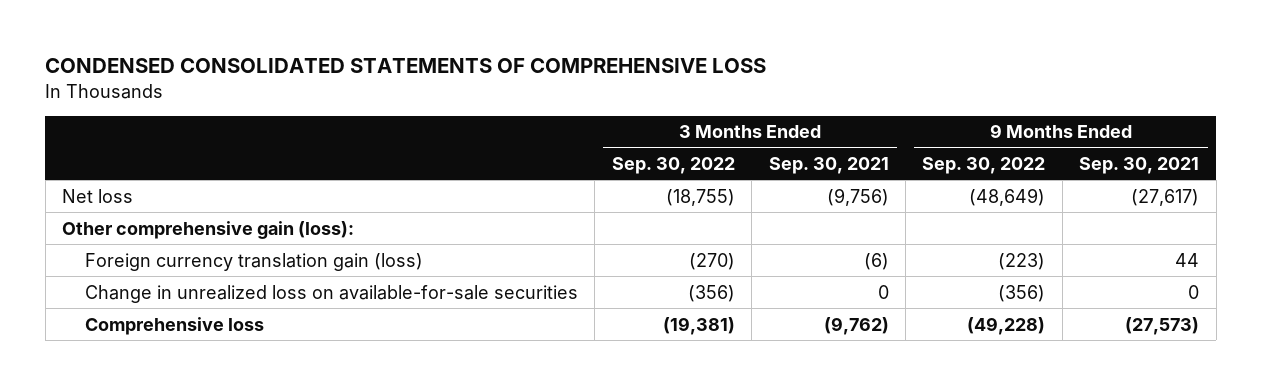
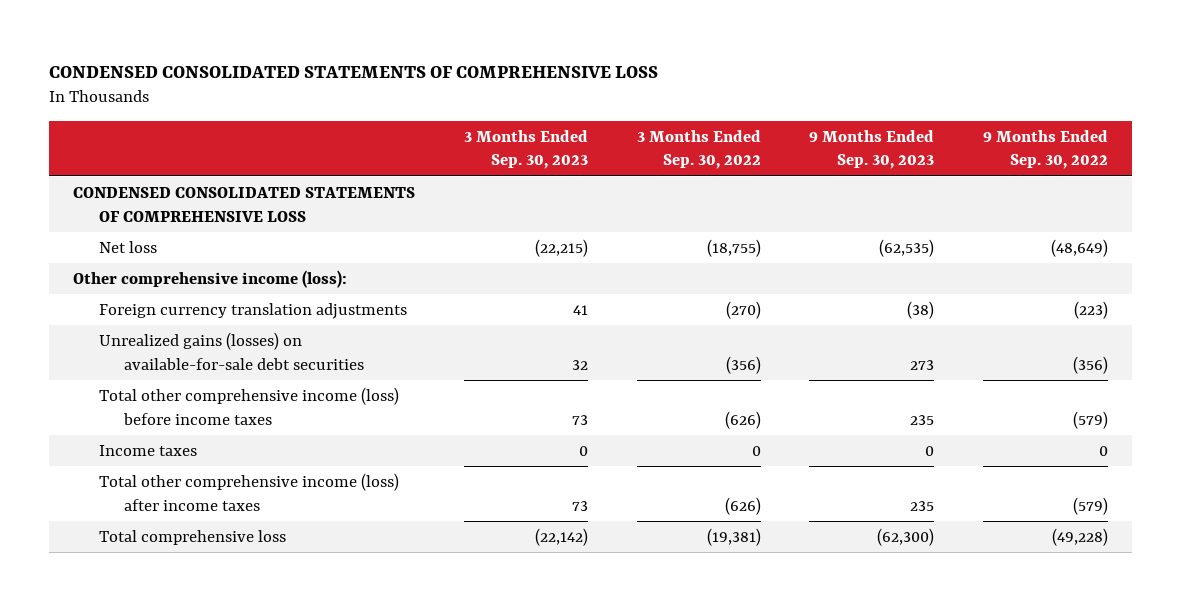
[768,156,889,174] Sep. 30, 2021 -> none
[1079,156,1200,174] Sep. 30, 2021 -> none
none -> [463,129,588,170] 3 Months Ended Sep. 30, 2023
none -> [809,129,935,170] 9 Months Ended Sep. 30, 2023
none -> [73,186,416,222] CONDENSED CONSOLIDATED STATEMENTS OF COMPREHENSIVE LOSS
[62,220,355,239] Other comprehensive gain (loss): -> [73,269,348,288] Other comprehensive income (loss):
[84,252,423,271] Foreign currency translation gain (loss) -> [98,302,407,319] Foreign currency translation adjustments
[84,284,578,303] Change in unrealized loss on available-for-sale securities -> [98,331,365,370] Unrealized gains (losses) on available-for-sale debt securities
none -> [98,386,399,425] Total other comprehensive income (loss) before income taxes
none -> [98,444,197,456] Income taxes
none -> [98,472,399,511] Total other comprehensive income (loss) after income taxes
[84,316,264,335] Comprehensive loss -> [98,529,286,545] Total comprehensive loss

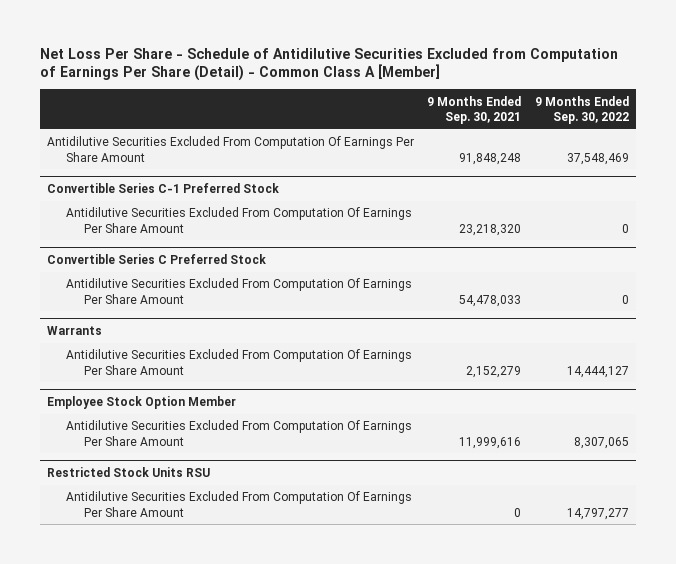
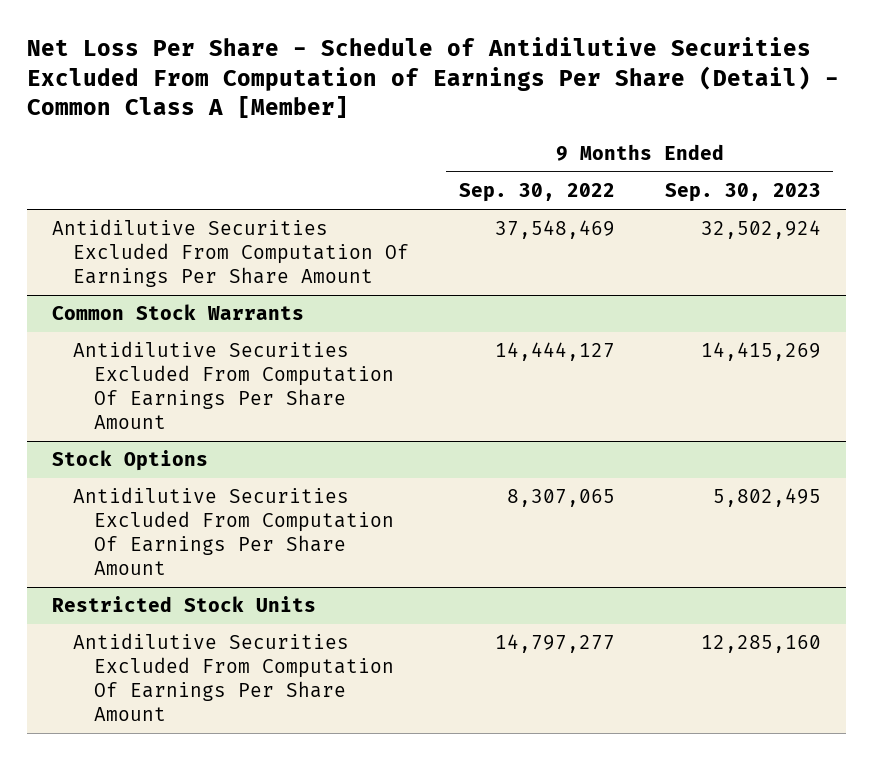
[39,47,618,82] Net Loss Per Share - Schedule of Antidilutive Securities Excluded from Computation of Earnings Per Share (Detail) - Common Class A [Member] -> [26,37,839,119] Net Loss Per Share - Schedule of Antidilutive Securities Excluded From Computation of Earnings Per Share (Detail) - Common Class A [Member]
[427,95,522,125] 9 Months Ended Sep. 30, 2021 -> none
none -> [664,183,821,203] Sep. 30, 2023
[65,207,412,233] Antidilutive Securities Excluded From Computation Of Earnings Per Share Amount -> none
[46,253,266,264] Convertible Series C Preferred Stock -> none
[65,278,412,304] Antidilutive Securities Excluded From Computation Of Earnings Per Share Amount -> none
[46,325,102,335] Warrants -> none
[46,182,279,193] Convertible Series C-1 Preferred Stock -> [51,304,304,321] Common Stock Warrants
[46,395,236,409] Employee Stock Option Member -> [51,450,208,472] Stock Options
[46,466,210,477] Restricted Stock Units RSU -> [51,596,316,613] Restricted Stock Units

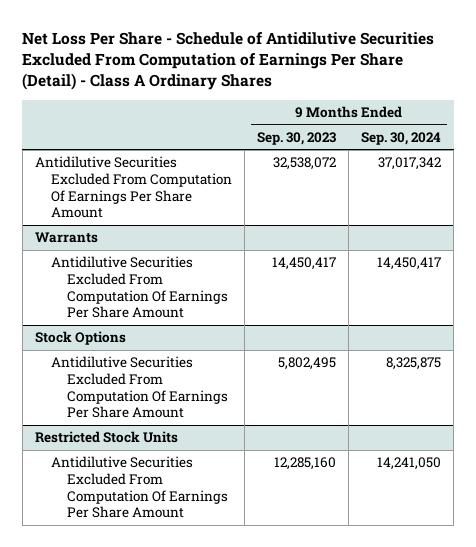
[26,37,839,119] Net Loss Per Share - Schedule of Antidilutive Securities Excluded From Computation of Earnings Per Share (Detail) - Common Class A [Member] -> [22,31,435,91] Net Loss Per Share - Schedule of Antidilutive Securities Excluded From Computation of Earnings Per Share (Detail) - Class A Ordinary Shares
[458,183,615,203] Sep. 30, 2022 -> none
none -> [361,131,442,145] Sep. 30, 2024
[700,220,821,240] 32,502,924 -> [272,157,336,171] 32,538,072
[51,304,304,321] Common Stock Warrants -> [35,232,99,244] Warrants
[700,342,821,362] 14,415,269 -> [271,257,336,271] 14,450,417

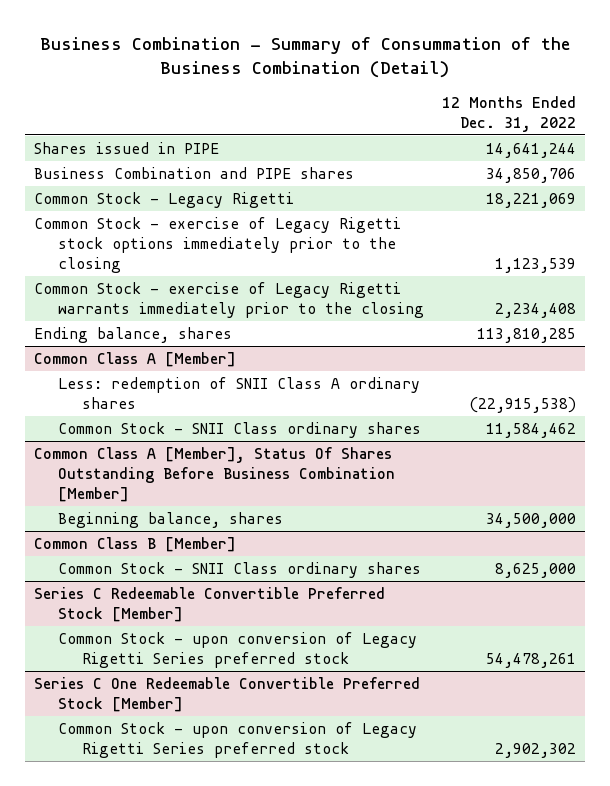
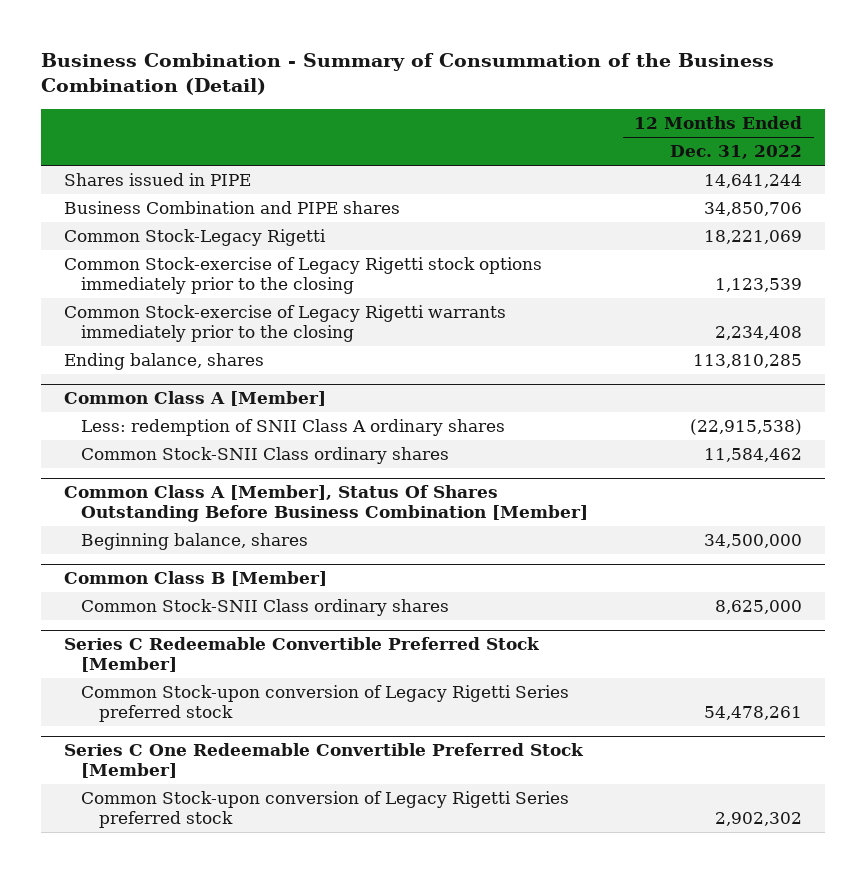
[34,191,295,208] Common Stock - Legacy Rigetti -> [64,229,327,247] Common Stock-Legacy Rigetti
[34,216,402,274] Common Stock - exercise of Legacy Rigetti stock options immediately prior to the closing -> [64,257,543,295] Common Stock-exercise of Legacy Rigetti stock options immediately prior to the closing
[34,281,425,319] Common Stock - exercise of Legacy Rigetti warrants immediately prior to the closing -> [64,305,507,343] Common Stock-exercise of Legacy Rigetti warrants immediately prior to the closing
[58,421,422,438] Common Stock - SNII Class ordinary shares -> [81,447,450,465] Common Stock-SNII Class ordinary shares
[58,561,422,578] Common Stock - SNII Class ordinary shares -> [81,599,450,617] Common Stock-SNII Class ordinary shares
[58,631,418,669] Common Stock - upon conversion of Legacy Rigetti Series preferred stock -> [81,685,570,723] Common Stock-upon conversion of Legacy Rigetti Series preferred stock
[58,721,418,759] Common Stock - upon conversion of Legacy Rigetti Series preferred stock -> [81,791,570,829] Common Stock-upon conversion of Legacy Rigetti Series preferred stock

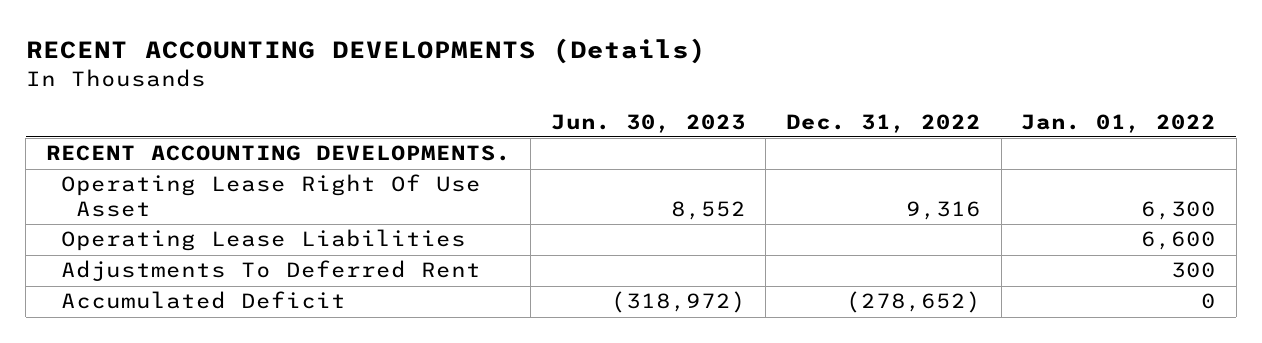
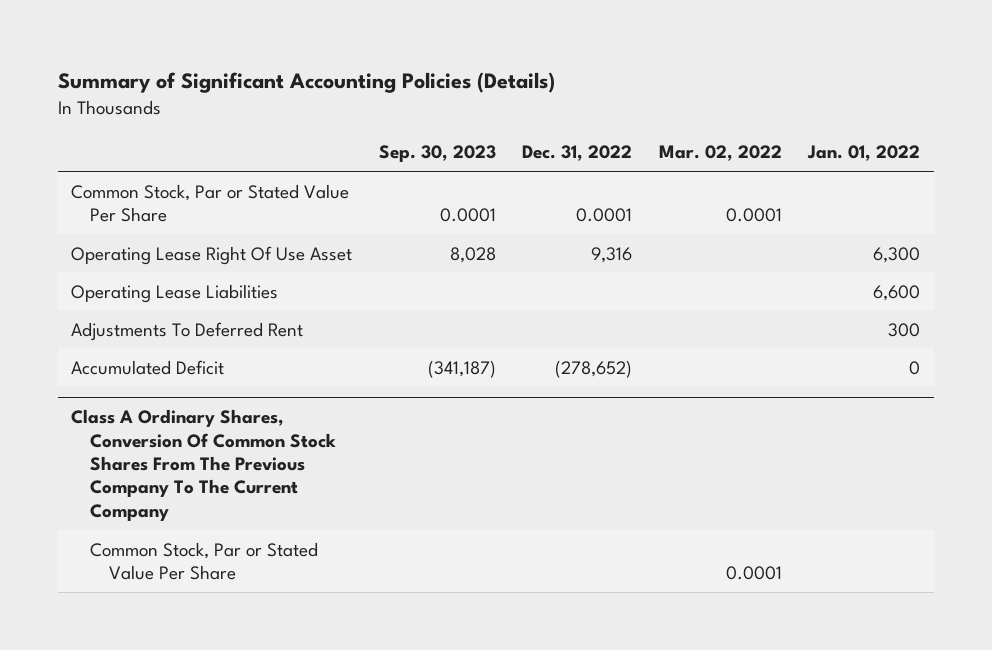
[25,37,706,64] RECENT ACCOUNTING DEVELOPMENTS (Details) -> [57,71,555,93] Summary of Significant Accounting Policies (Details)
[550,113,746,133] Jun. 30, 2023 -> none
none -> [378,145,496,163] Sep. 30, 2023
none -> [658,145,782,162] Mar. 02, 2022
[45,145,511,162] RECENT ACCOUNTING DEVELOPMENTS. -> none
none -> [71,183,350,222] Common Stock, Par or Stated Value Per Share
none -> [71,409,337,521] Class A Ordinary Shares, Conversion Of Common Stock Shares From The Previous Company To The Current Company
none -> [90,541,319,580] Common Stock, Par or Stated Value Per Share

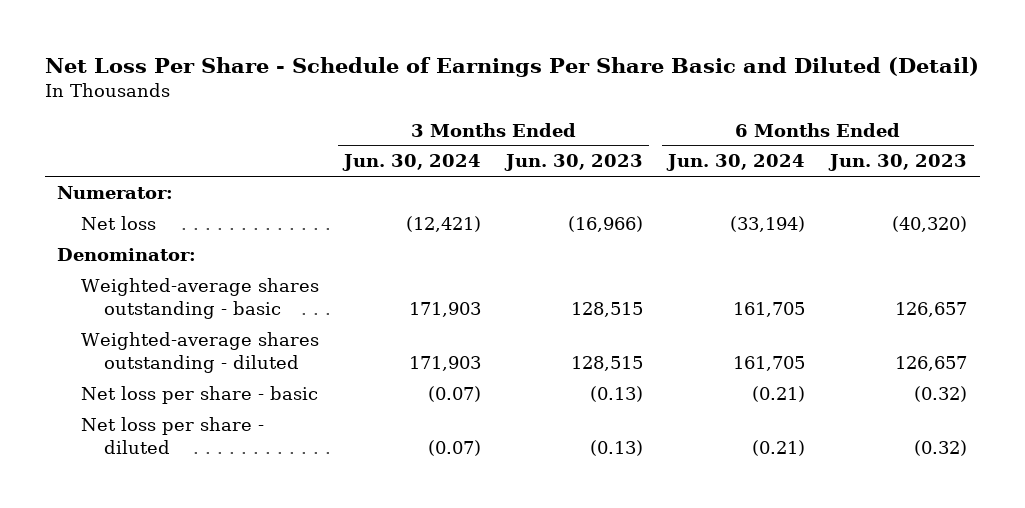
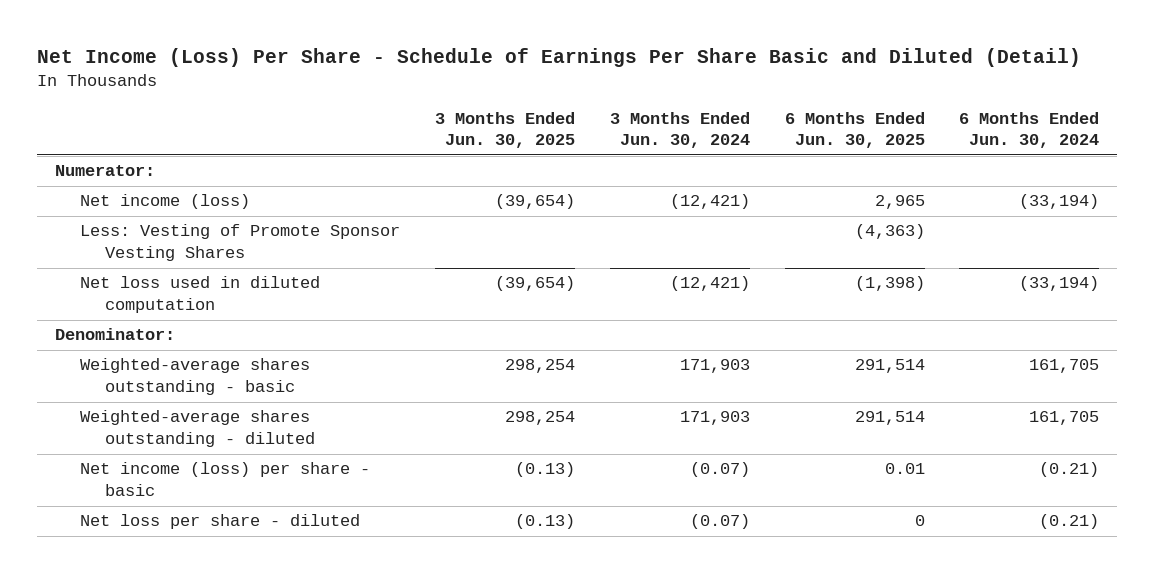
[44,56,979,77] Net Loss Per Share - Schedule of Earnings Per Share Basic and Diluted (Detail) -> [37,48,1082,68] Net Income (Loss) Per Share - Schedule of Earnings Per Share Basic and Diluted (Detail)
[504,154,644,172] Jun. 30, 2023 -> none
[828,154,968,172] Jun. 30, 2023 -> none
none -> [434,111,575,149] 3 Months Ended Jun. 30, 2025
none -> [784,111,925,149] 6 Months Ended Jun. 30, 2025
[80,215,156,230] Net loss -> [80,194,251,210] Net income (loss)
none -> [80,224,401,262] Less: Vesting of Promote Sponsor Vesting Shares
none -> [80,276,321,314] Net loss used in diluted computation
[80,385,318,404] Net loss per share - basic -> [80,462,371,497] Net income (loss) per share - basic

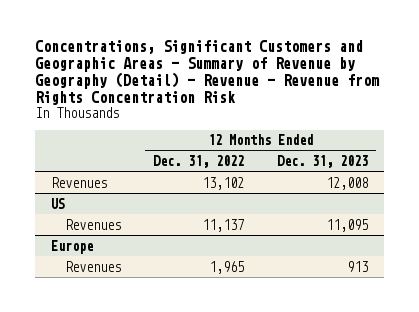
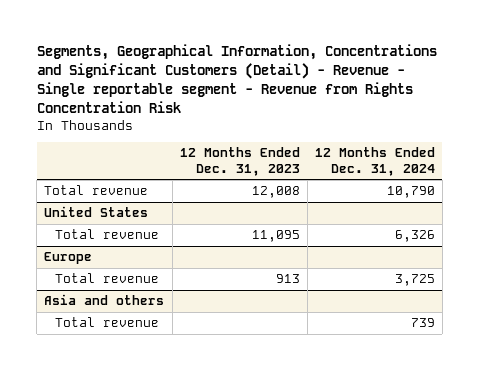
[34,39,380,106] Concentrations, Significant Customers and Geographic Areas - Summary of Revenue by Geography (Detail) - Revenue - Revenue from Rights Concentration Risk -> [36,43,437,114] Segments, Geographical Information, Concentrations and Significant Customers (Detail) - Revenue - Single reportable segment - Revenue from Rights Concentration Risk
[153,155,245,169] Dec. 31, 2022 -> none
none -> [314,147,435,176] 12 Months Ended Dec. 31, 2024
[50,176,107,188] Revenues -> [44,185,149,196] Total revenue
[50,197,65,209] US -> [44,206,149,218] United States
[64,218,121,230] Revenues -> [55,229,160,240] Total revenue
[64,260,121,272] Revenues -> [55,273,160,284] Total revenue
none -> [44,294,165,306] Asia and others
none -> [55,317,160,328] Total revenue

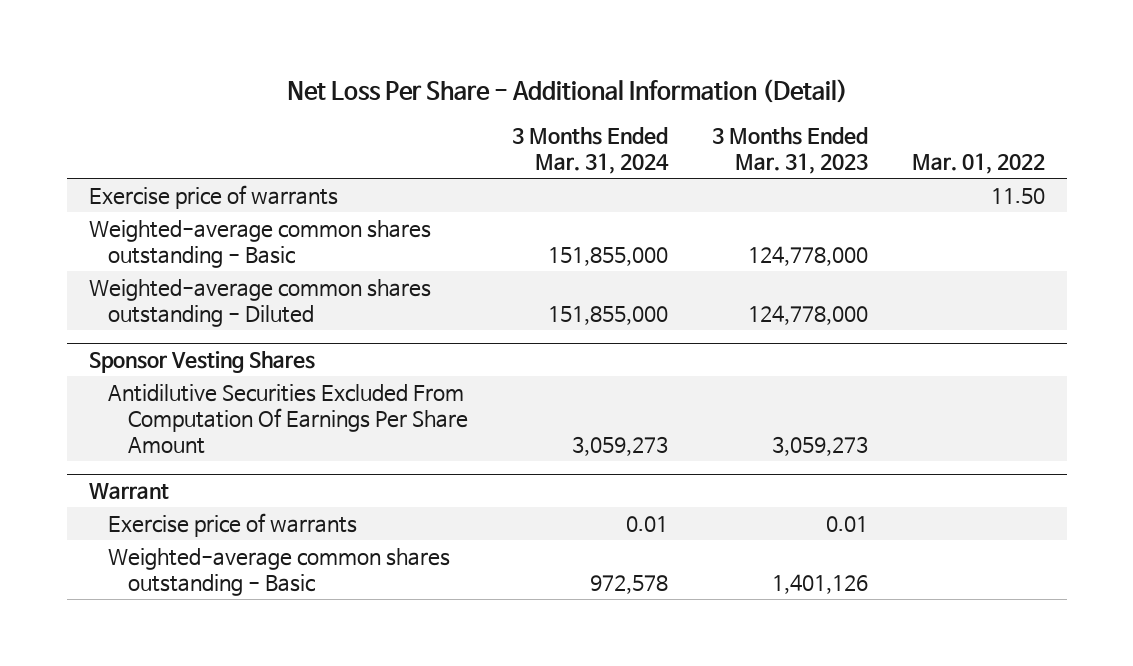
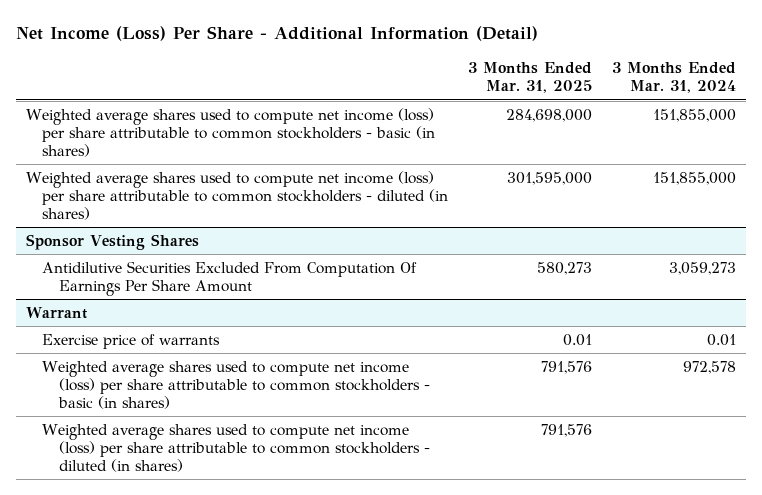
[286,78,848,103] Net Loss Per Share - Additional Information (Detail) -> [15,26,538,42] Net Income (Loss) Per Share - Additional Information (Detail)
[712,126,869,175] 3 Months Ended Mar. 31, 2023 -> none
[911,153,1045,175] Mar. 01, 2022 -> none
none -> [468,62,593,94] 3 Months Ended Mar. 31, 2025
[88,184,338,209] Exercise price of warrants -> none
[88,219,431,269] Weighted-average common shares outstanding - Basic -> [25,107,436,157] Weighted average shares used to compute net income (loss) per share attributable to common stockholders - basic (in shares)
[88,278,431,328] Weighted-average common shares outstanding - Diluted -> [25,170,449,220] Weighted average shares used to compute net income (loss) per share attributable to common stockholders - diluted (in shares)
[108,547,451,597] Weighted-average common shares outstanding - Basic -> [42,360,430,409] Weighted average shares used to compute net income (loss) per share attributable to common stockholders - basic (in shares)
none -> [42,423,430,472] Weighted average shares used to compute net income (loss) per share attributable to common stockholders - diluted (in shares)

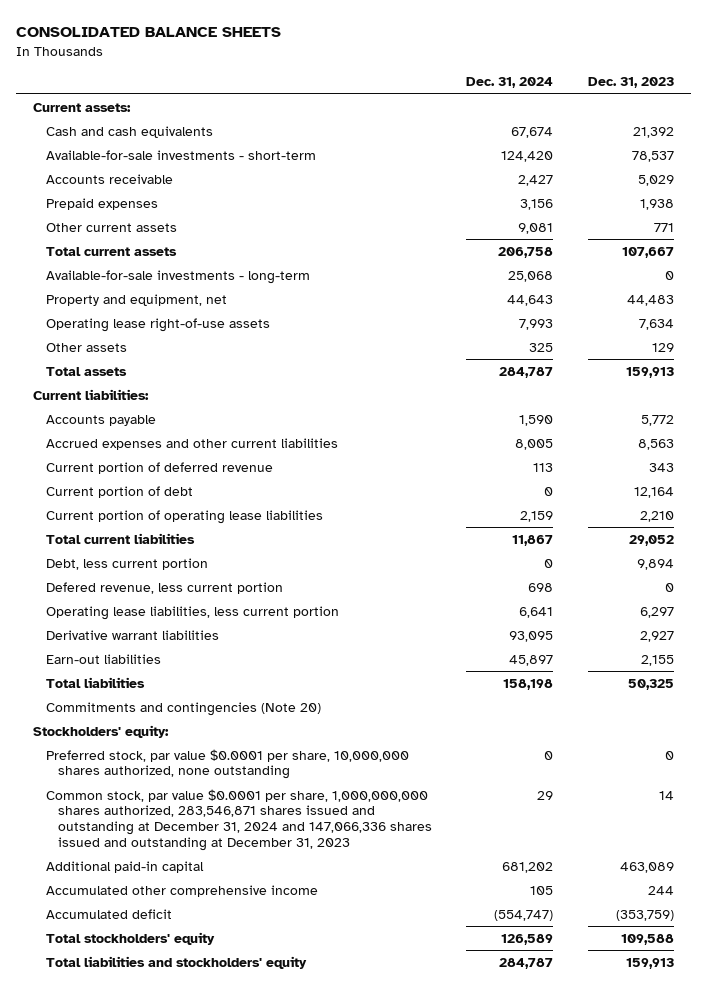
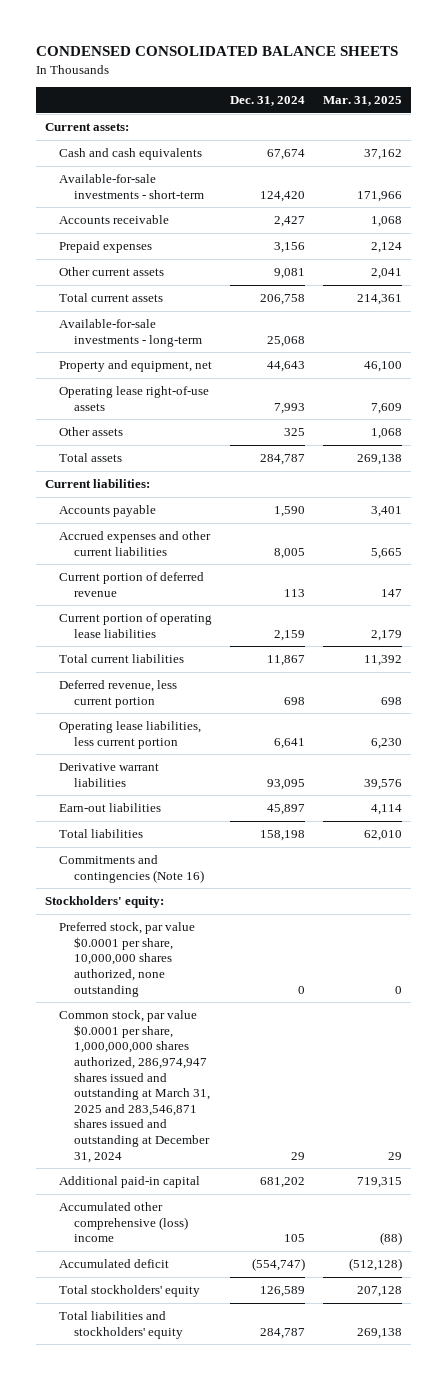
[16,27,282,38] CONSOLIDATED BALANCE SHEETS -> [35,46,398,57] CONDENSED CONSOLIDATED BALANCE SHEETS
[587,76,674,88] Dec. 31, 2023 -> none
none -> [322,95,402,106] Mar. 31, 2025
[45,485,193,498] Current portion of debt -> none
[45,557,208,570] Debt, less current portion -> none
[45,581,283,594] Defered revenue, less current portion -> [59,680,178,708] Deferred revenue, less current portion
[45,701,321,716] Commitments and contingencies (Note 20) -> [59,855,204,883] Commitments and contingencies (Note 16)
[45,788,433,851] Common stock, par value $0.0001 per share, 1,000,000,000 shares authorized, 283,546,871 shares issued and outstanding at December 31, 2024 and 147,066,336 shares issued and outstanding at December 31, 2023 -> [59,1010,210,1163] Common stock, par value $0.0001 per share, 1,000,000,000 shares authorized, 286,974,947 shares issued and outstanding at March 31, 2025 and 283,546,871 shares issued and outstanding at December 31, 2024
[45,884,318,897] Accumulated other comprehensive income -> [59,1202,188,1243] Accumulated other comprehensive (loss) income

